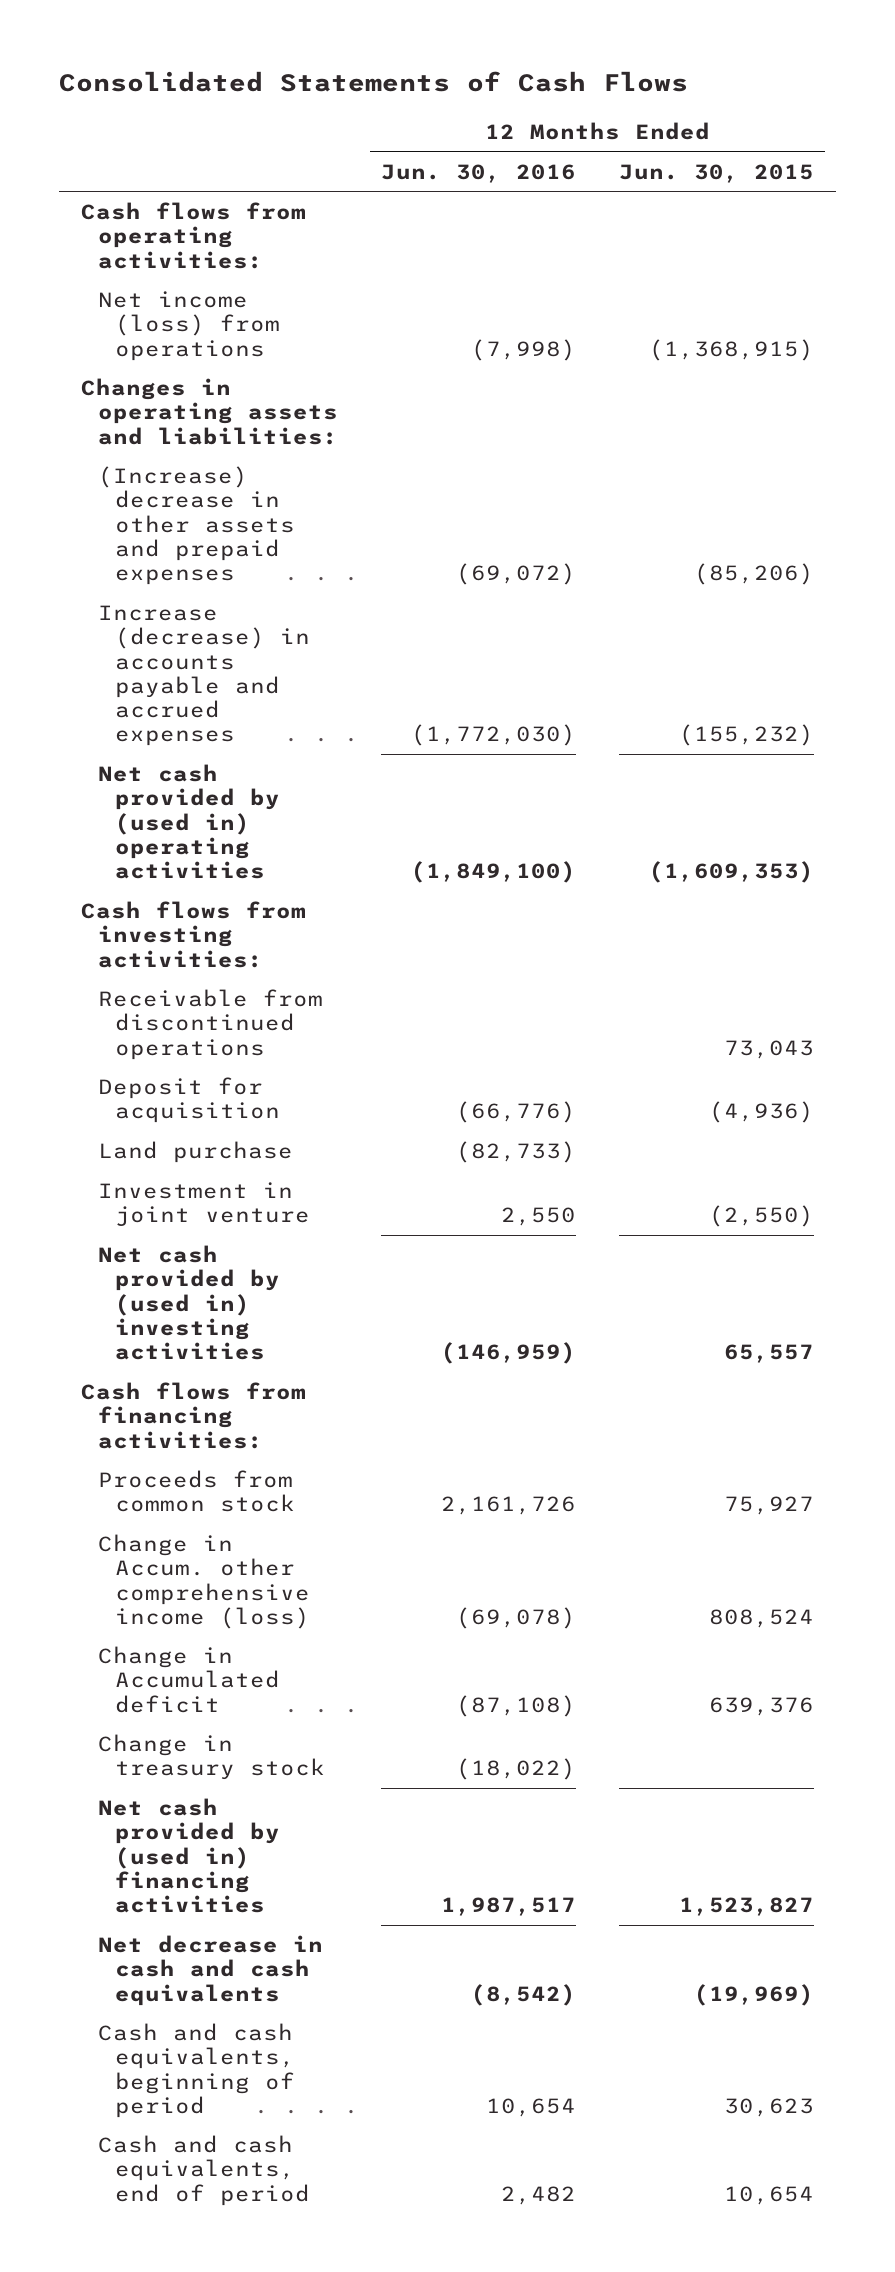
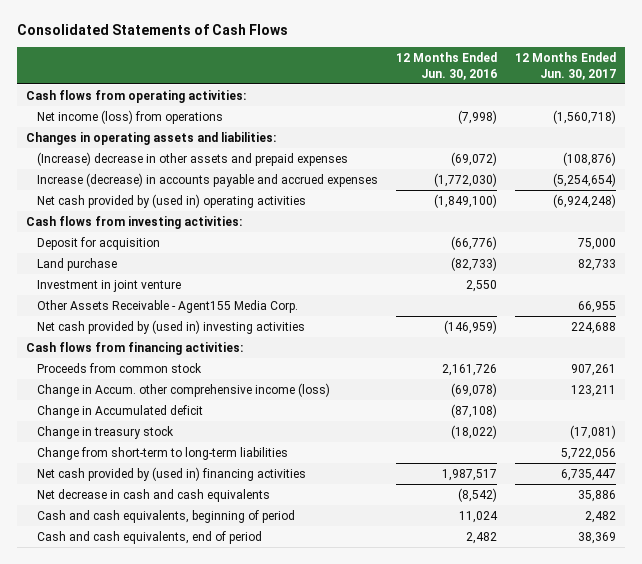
[619,163,815,183] Jun. 30, 2015 -> none
none -> [515,52,617,80] 12 Months Ended Jun. 30, 2017
[97,989,323,1060] Receivable from discontinued operations -> none
none -> [37,299,299,313] Other Assets Receivable - Agent155 Media Corp.
none -> [37,446,289,460] Change from short-term to long-term liabilities
[486,2097,577,2117] 10,654 -> [459,510,499,523] 11,024

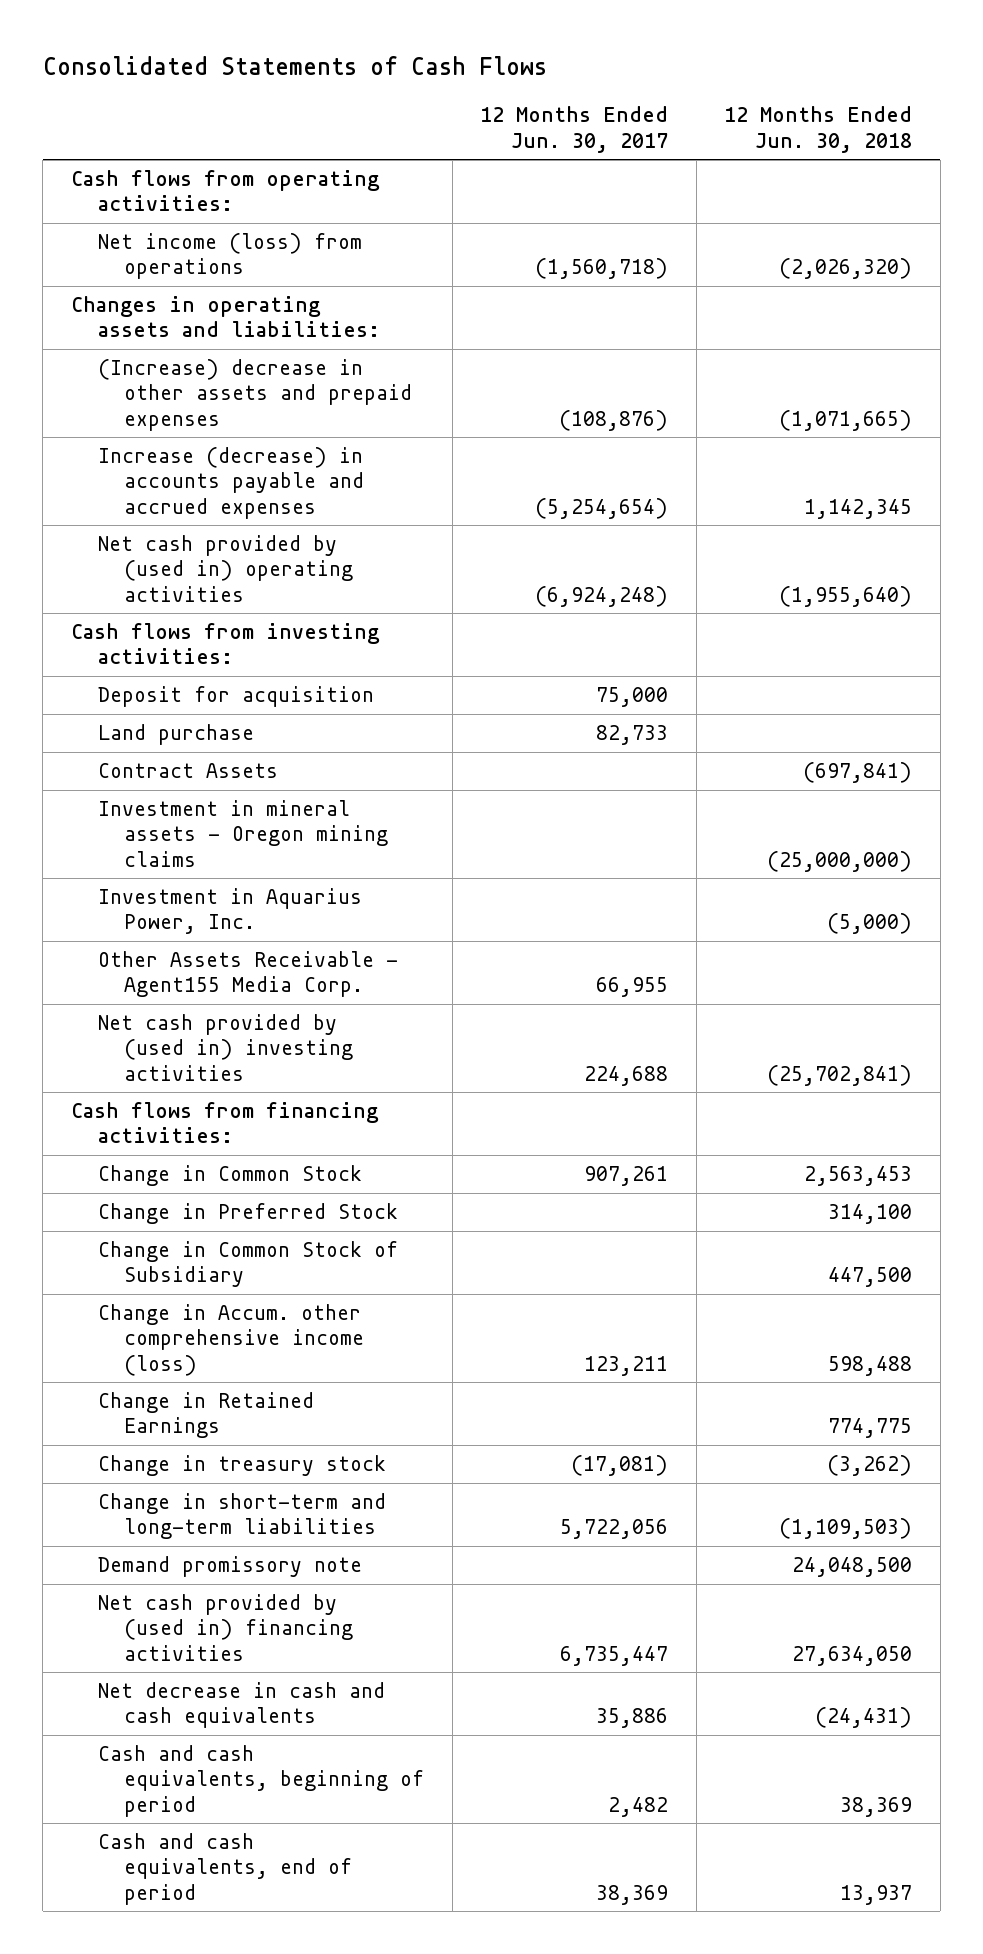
[396,52,498,80] 12 Months Ended Jun. 30, 2016 -> none
none -> [724,106,913,153] 12 Months Ended Jun. 30, 2018
none -> [97,763,278,779] Contract Assets
none -> [97,800,389,867] Investment in mineral assets - Oregon mining claims
[37,279,182,292] Investment in joint venture -> [97,888,362,935] Investment in Aquarius Power, Inc.
[37,362,203,373] Proceeds from common stock -> [97,1165,362,1187] Change in Common Stock
none -> [97,1203,398,1225] Change in Preferred Stock
none -> [97,1241,398,1288] Change in Common Stock of Subsidiary
[37,404,204,418] Change in Accumulated deficit -> none
none -> [97,1392,314,1439] Change in Retained Earnings
[37,446,289,460] Change from short-term to long-term liabilities -> [97,1493,386,1540] Change in short-term and long-term liabilities
none -> [97,1556,362,1578] Demand promissory note

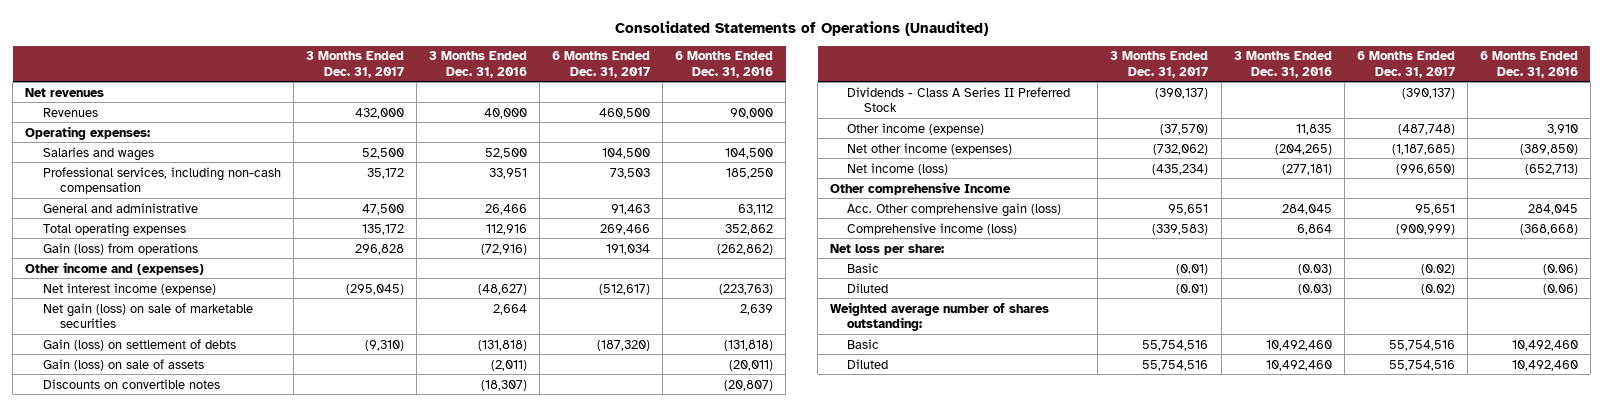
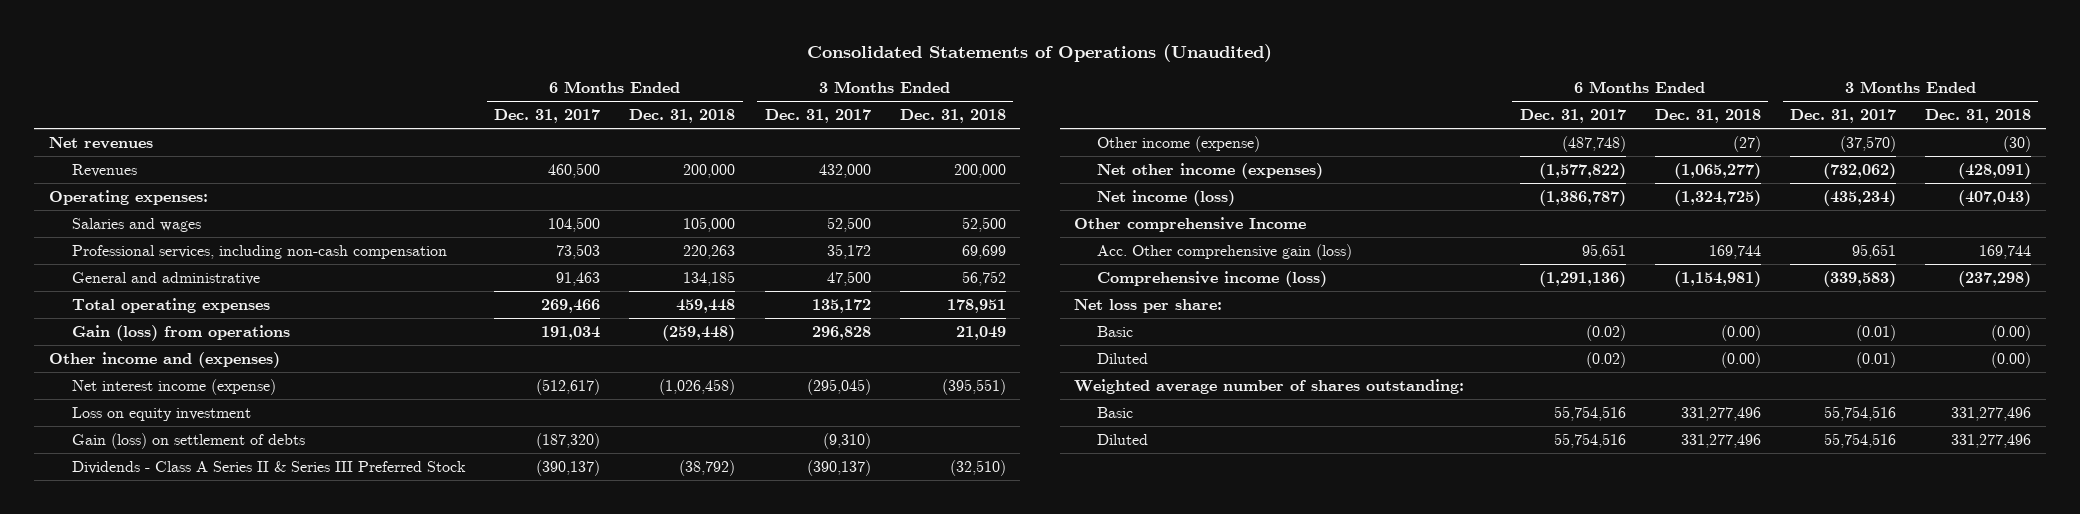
[428,51,527,78] 3 Months Ended Dec. 31, 2016 -> none
[675,51,774,78] 6 Months Ended Dec. 31, 2016 -> none
none -> [629,109,736,124] Dec. 31, 2018
none -> [899,109,1006,124] Dec. 31, 2018
[42,302,253,328] Net gain (loss) on sale of marketable securities -> none
none -> [72,406,252,421] Loss on equity investment
[42,358,204,371] Gain (loss) on sale of assets -> none
[42,378,220,389] Discounts on convertible notes -> none
[847,86,1071,112] Dividends - Class A Series II Preferred Stock -> [72,460,467,474] Dividends - Class A Series II & Series III Preferred Stock
[1391,143,1455,155] (1,187,685) -> [1538,162,1626,179] (1,577,822)
[1395,163,1455,175] (996,650) -> [1538,189,1626,206] (1,386,787)
[1395,223,1455,235] (900,999) -> [1538,270,1626,287] (1,291,136)

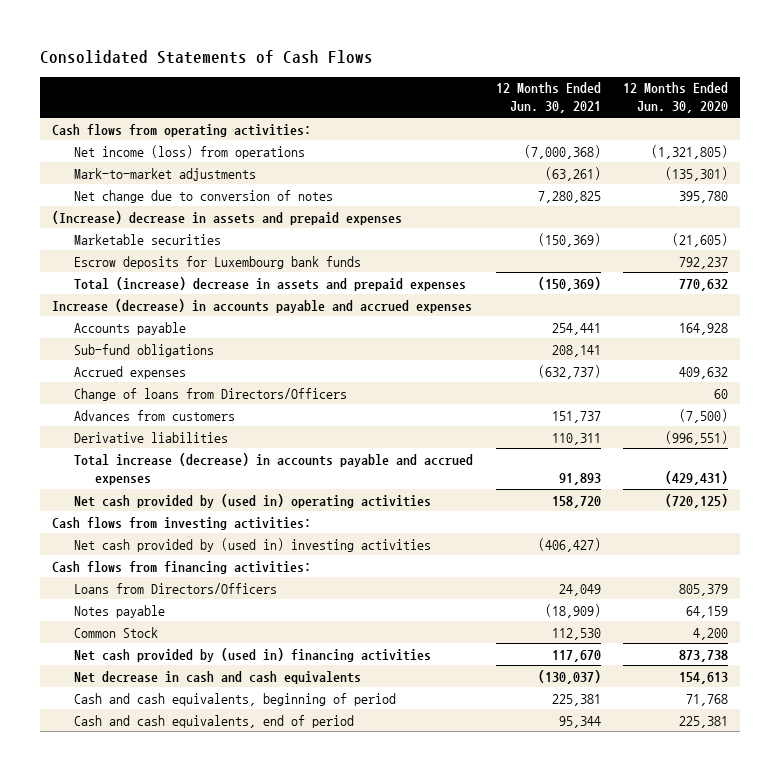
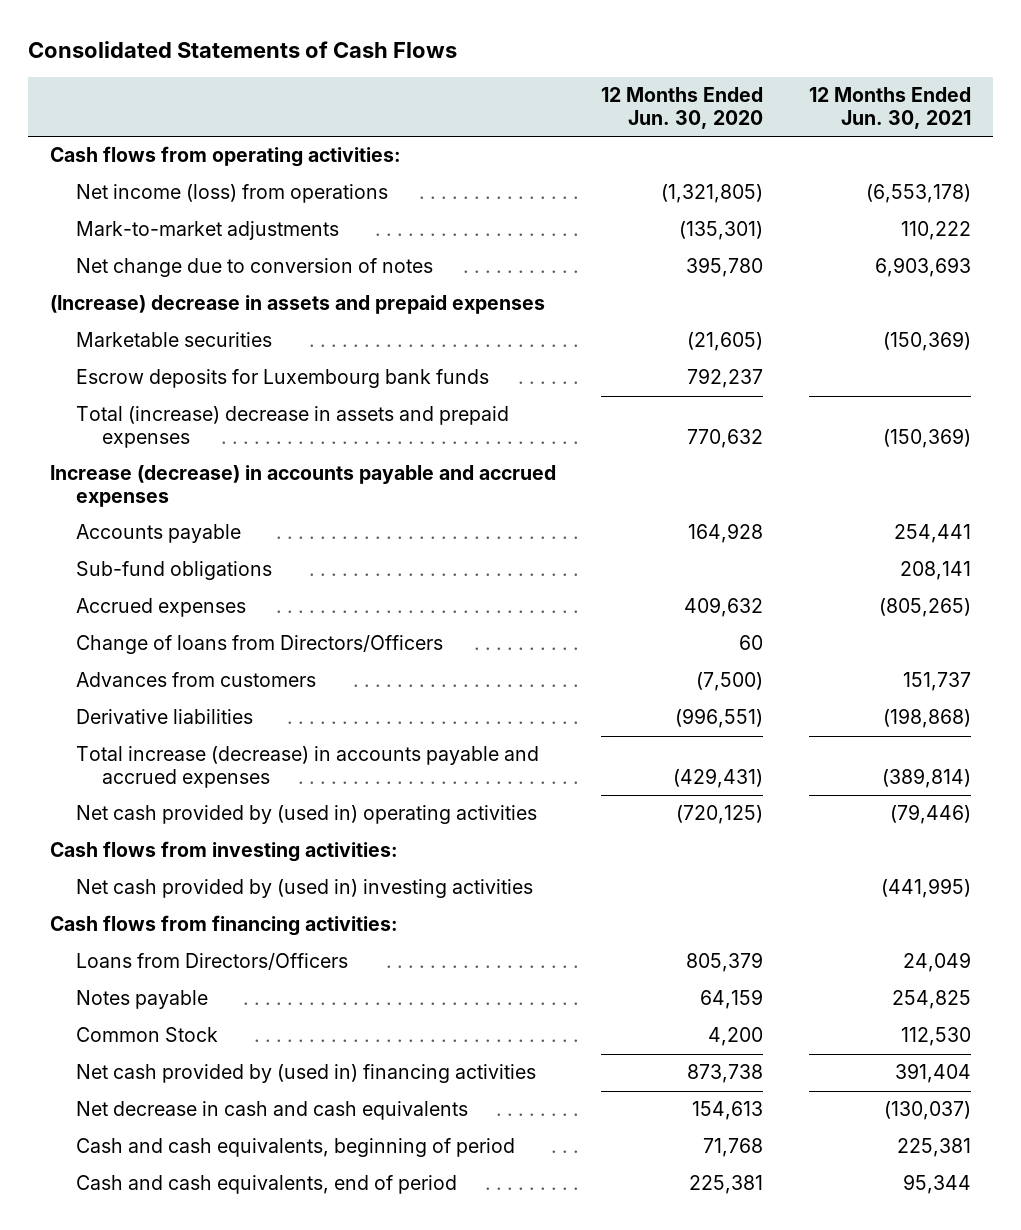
[523,144,601,159] (7,000,368) -> [865,184,971,204] (6,553,178)
[544,166,601,181] (63,261) -> [900,221,971,241] 110,222
[537,190,601,203] 7,280,825 -> [874,257,971,278] 6,903,693
[537,364,601,379] (632,737) -> [878,598,971,618] (805,265)
[551,432,601,445] 110,311 -> [882,708,971,729] (198,868)
[558,472,601,485] 91,893 -> [881,768,971,789] (389,814)
[551,495,601,508] 158,720 -> [889,804,971,825] (79,446)
[537,537,601,552] (406,427) -> [880,878,971,899] (441,995)
[544,603,601,618] (18,909) -> [891,990,971,1010] 254,825
[551,649,601,662] 117,670 -> [894,1063,971,1084] 391,404

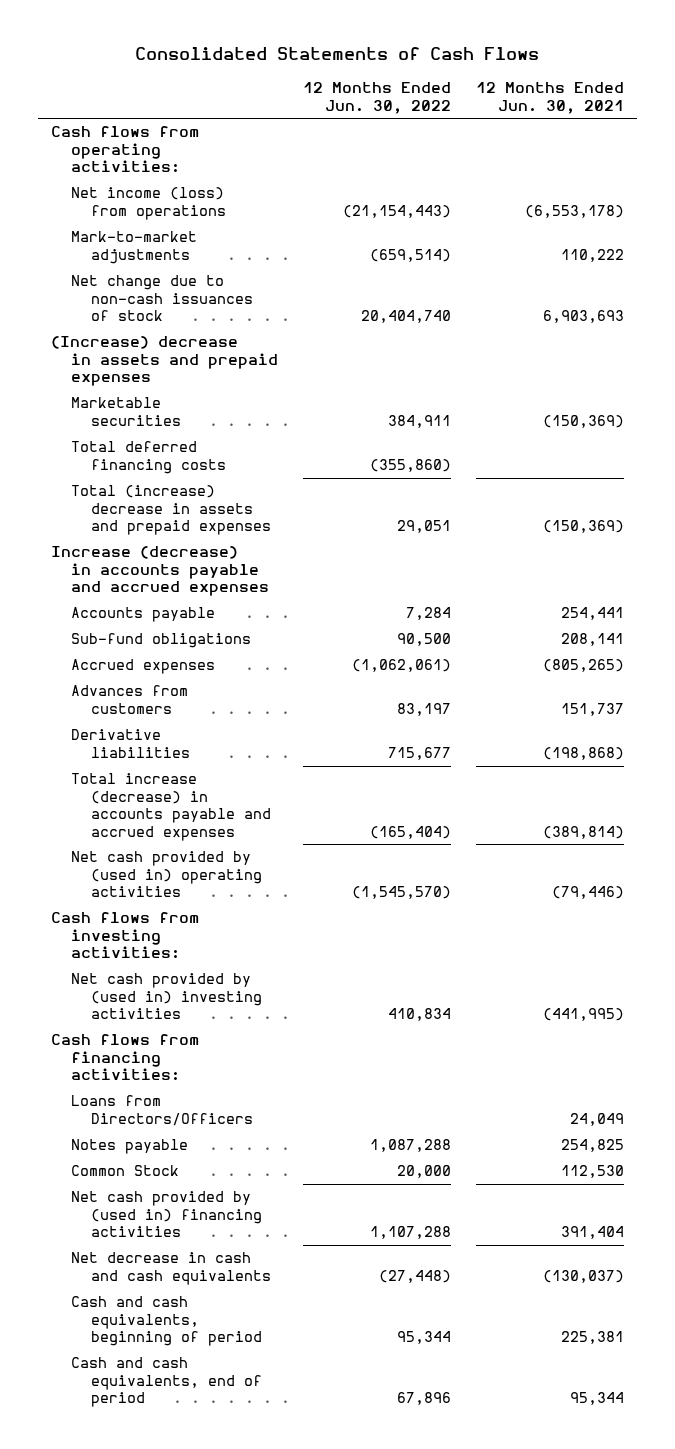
[601,87,764,130] 12 Months Ended Jun. 30, 2020 -> none
none -> [303,82,452,114] 12 Months Ended Jun. 30, 2022
[76,258,434,278] Net change due to conversion of notes -> [70,275,254,322] Net change due to non-cash issuances of stock
[76,369,490,389] Escrow deposits for Luxembourg bank funds -> none
none -> [70,441,227,474] Total deferred financing costs
[76,635,444,655] Change of loans from Directors/Officers -> none

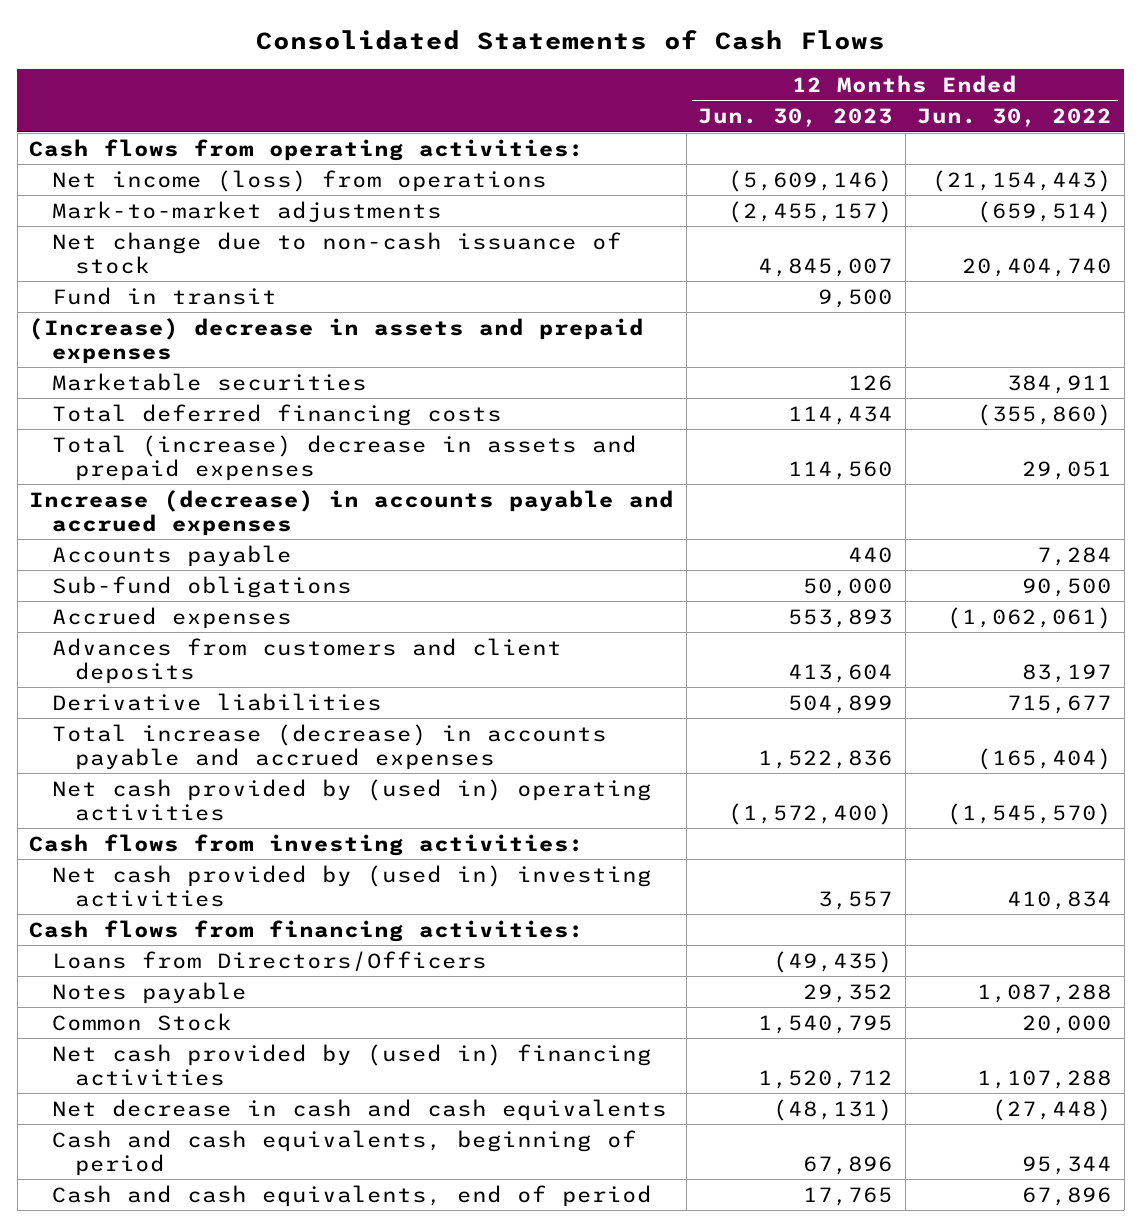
[476,82,625,114] 12 Months Ended Jun. 30, 2021 -> none
none -> [698,108,894,128] Jun. 30, 2023
[70,275,254,322] Net change due to non-cash issuances of stock -> [51,231,622,274] Net change due to non-cash issuance of stock
none -> [51,286,277,305] Fund in transit
[70,685,188,714] Advances from customers -> [51,637,562,684] Advances from customers and client deposits

